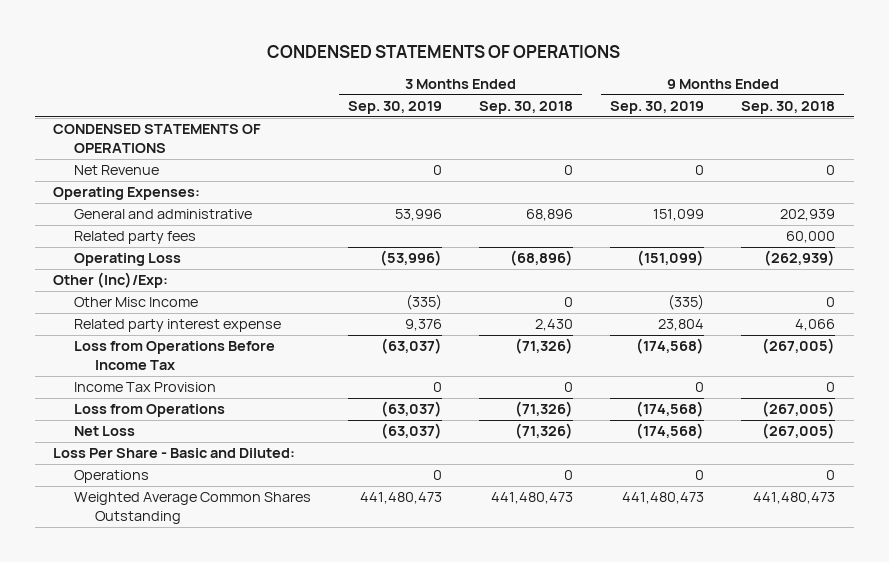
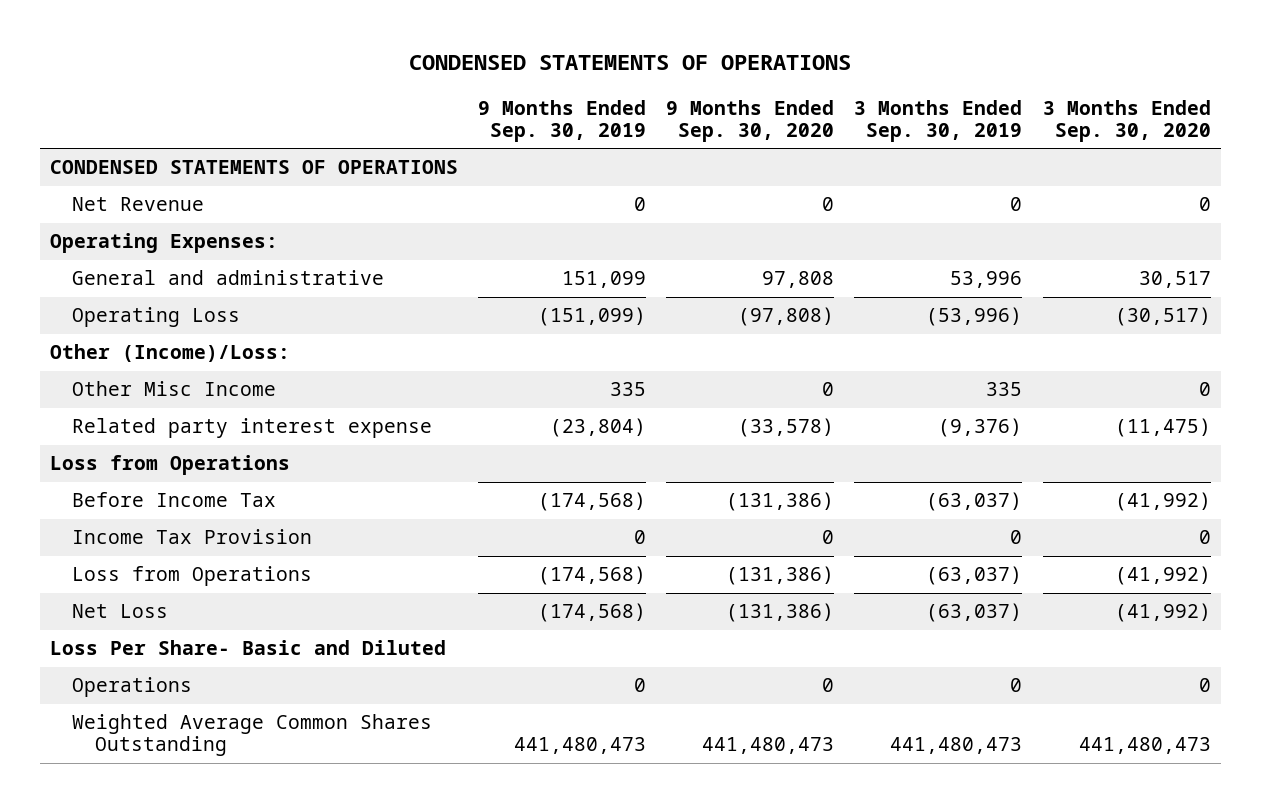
[479,100,574,114] Sep. 30, 2018 -> none
[741,100,836,114] Sep. 30, 2018 -> none
none -> [666,99,835,142] 9 Months Ended Sep. 30, 2020
none -> [1042,99,1211,142] 3 Months Ended Sep. 30, 2020
[74,231,197,245] Related party fees -> none
[53,272,169,289] Other (Inc)/Exp: -> [50,344,291,363] Other (Income)/Loss:
[406,294,443,311] (335) -> [986,382,1023,397] 335
[668,294,705,311] (335) -> [610,382,647,397] 335
[405,319,443,332] 9,376 -> [938,418,1023,438] (9,376)
[658,319,705,332] 23,804 -> [550,418,647,438] (23,804)
none -> [50,455,291,476] Loss from Operations
[74,341,276,370] Loss from Operations Before Income Tax -> [72,492,277,508] Before Income Tax
[53,448,296,459] Loss Per Share - Basic and Diluted: -> [50,640,447,656] Loss Per Share- Basic and Diluted

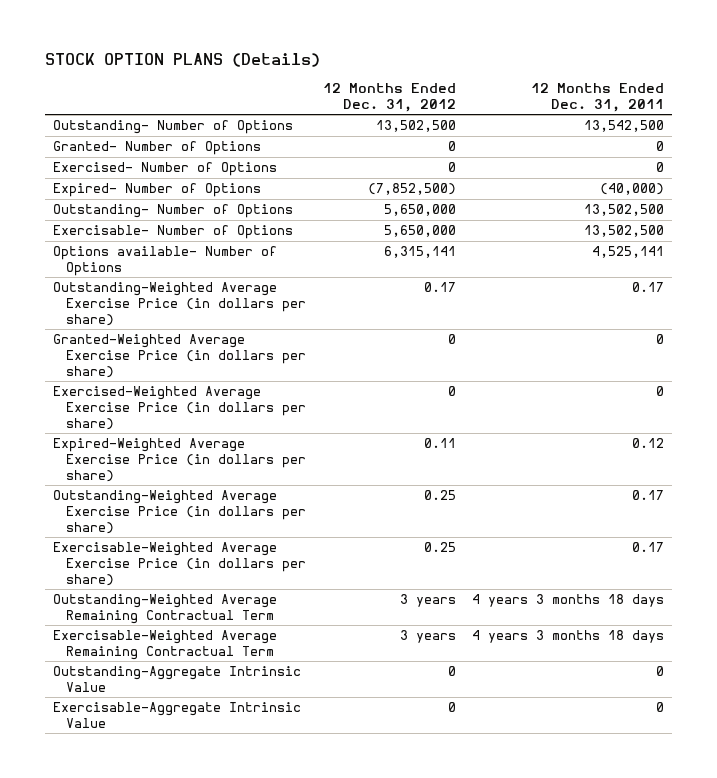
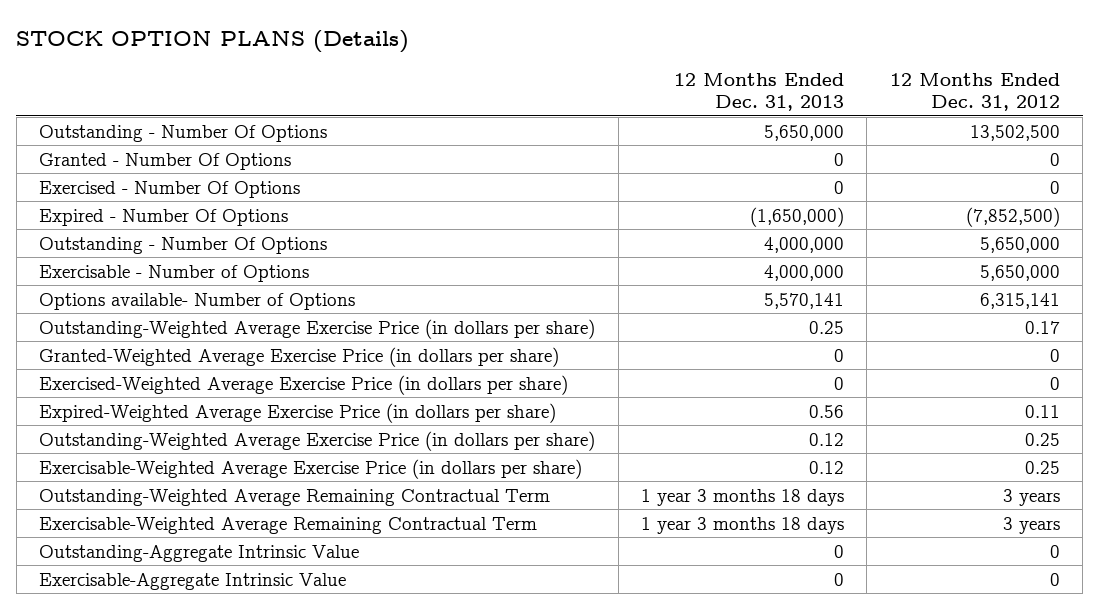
[531,83,665,112] 12 Months Ended Dec. 31, 2011 -> none
none -> [674,72,845,112] 12 Months Ended Dec. 31, 2013
[53,120,294,135] Outstanding- Number of Options -> [39,124,328,142] Outstanding - Number Of Options
[53,141,262,156] Granted- Number of Options -> [39,152,292,170] Granted - Number Of Options
[53,162,278,177] Exercised- Number of Options -> [39,180,301,198] Exercised - Number Of Options
[53,183,262,198] Expired- Number of Options -> [39,208,289,226] Expired - Number Of Options
[53,204,294,219] Outstanding- Number of Options -> [39,236,328,254] Outstanding - Number Of Options
[53,225,294,240] Exercisable- Number of Options -> [39,264,310,282] Exercisable - Number of Options

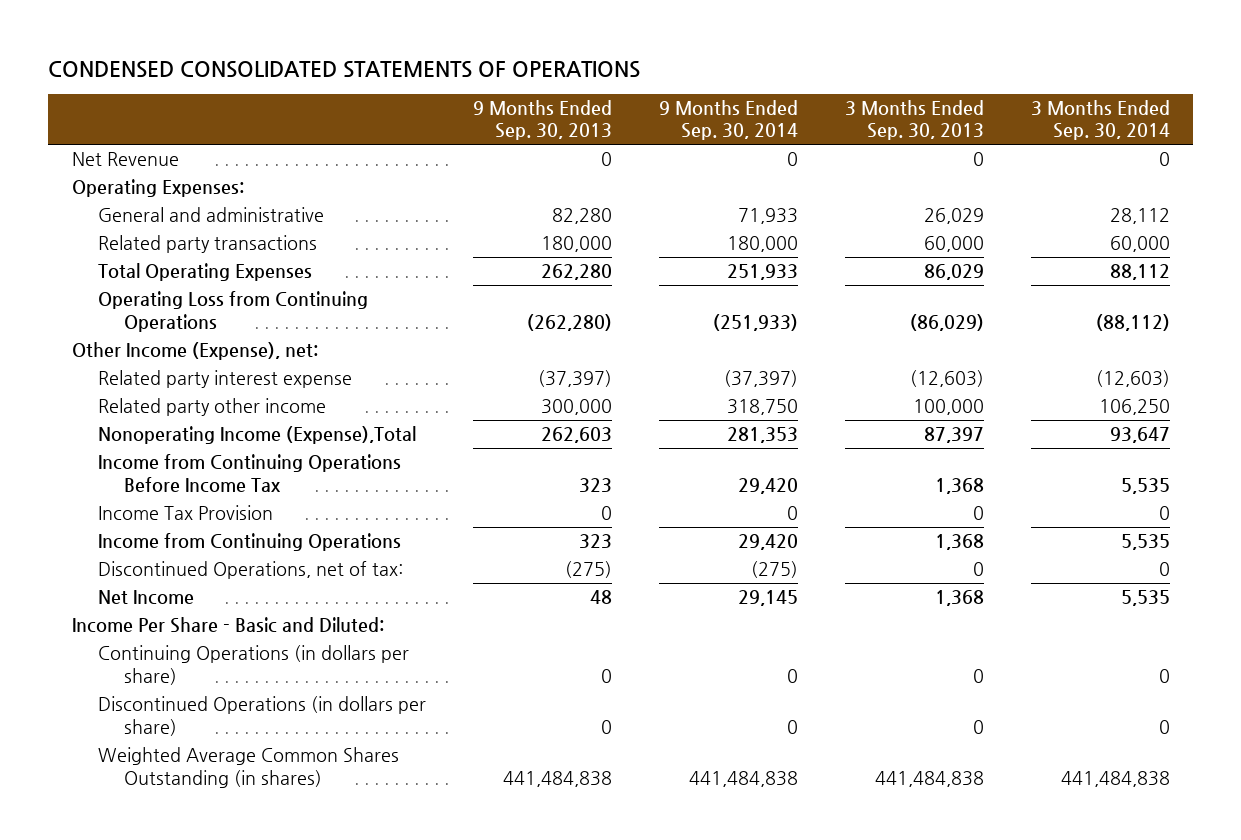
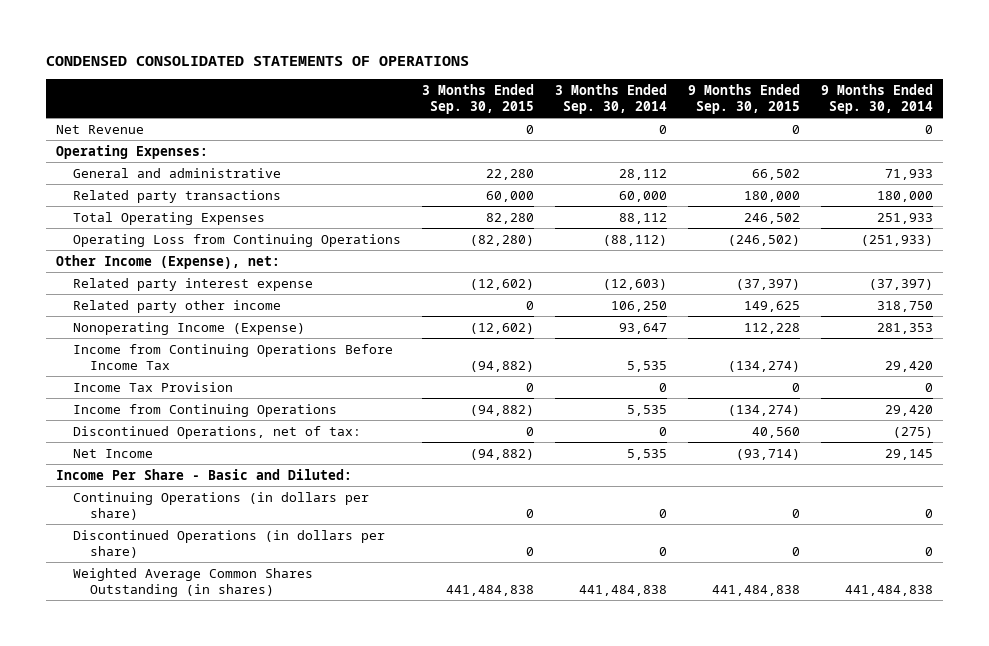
[472,99,612,141] 9 Months Ended Sep. 30, 2013 -> none
[844,99,984,141] 3 Months Ended Sep. 30, 2013 -> none
none -> [421,83,534,115] 3 Months Ended Sep. 30, 2015
none -> [687,83,800,115] 9 Months Ended Sep. 30, 2015
[97,426,416,445] Nonoperating Income (Expense),Total -> [72,321,305,335] Nonoperating Income (Expense)

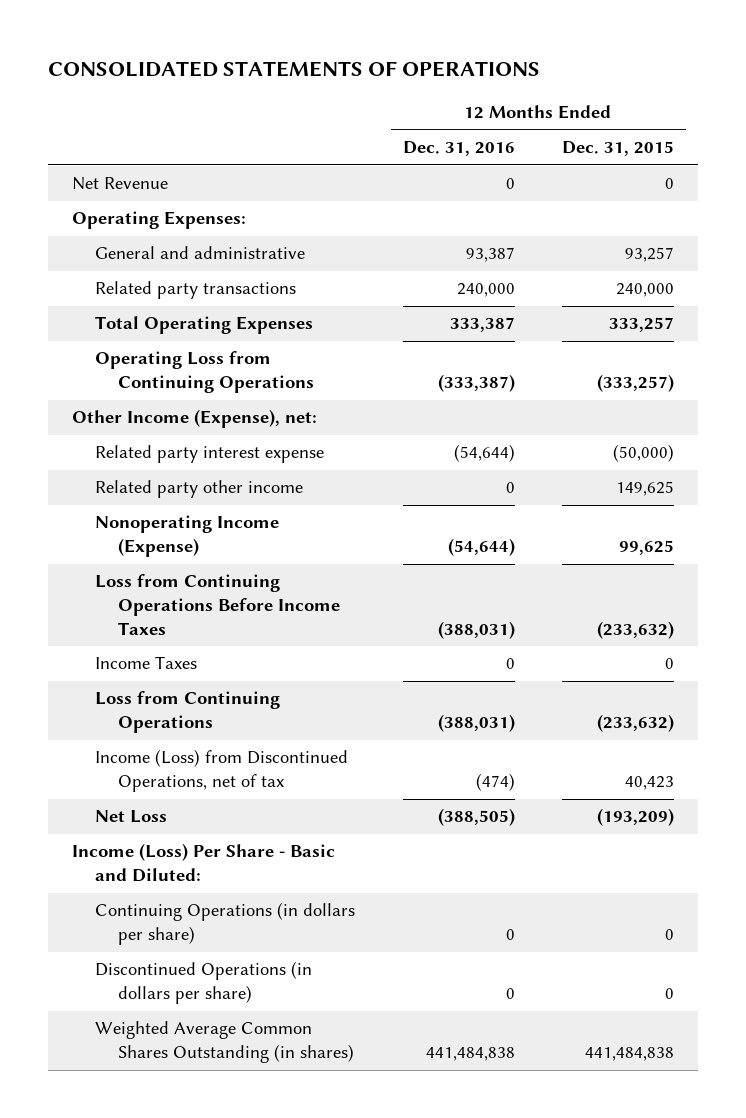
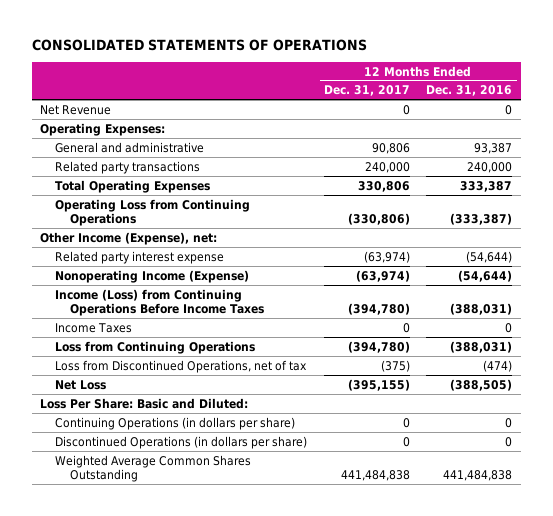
[562,141,675,157] Dec. 31, 2015 -> none
none -> [323,85,410,97] Dec. 31, 2017
[94,480,303,499] Related party other income -> none
[94,574,340,635] Loss from Continuing Operations Before Income Taxes -> [55,288,265,316] Income (Loss) from Continuing Operations Before Income Taxes
[94,749,348,793] Income (Loss) from Discontinued Operations, net of tax -> [55,359,308,373] Loss from Discontinued Operations, net of tax
[71,843,335,883] Income (Loss) Per Share - Basic and Diluted: -> [40,397,249,409] Loss Per Share: Basic and Diluted:
[94,1021,354,1064] Weighted Average Common Shares Outstanding (in shares) -> [55,454,252,482] Weighted Average Common Shares Outstanding

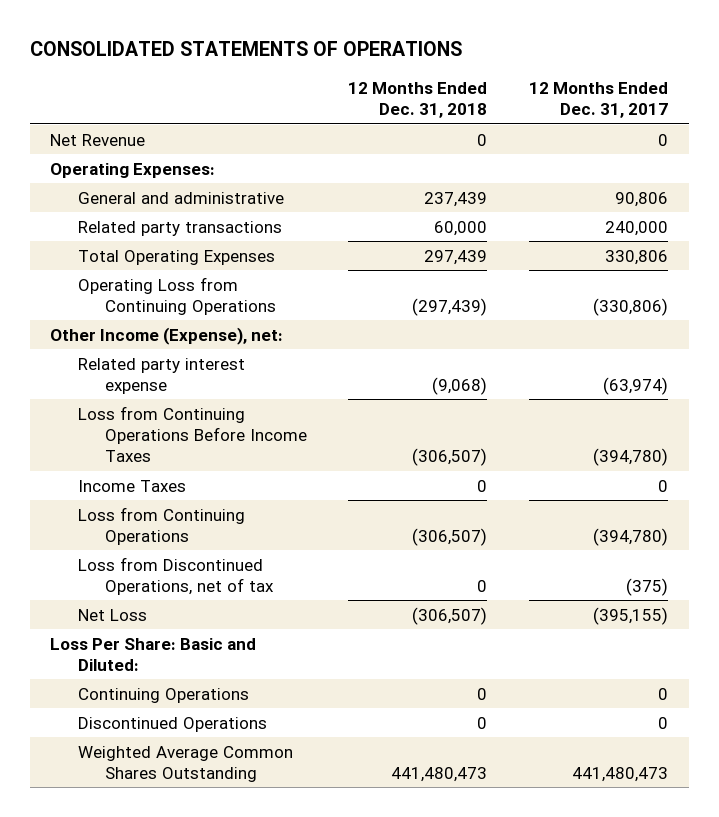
[426,85,513,97] Dec. 31, 2016 -> none
none -> [348,82,488,119] 12 Months Ended Dec. 31, 2018
[55,269,250,283] Nonoperating Income (Expense) -> none
[55,288,265,316] Income (Loss) from Continuing Operations Before Income Taxes -> [77,405,307,463] Loss from Continuing Operations Before Income Taxes
[55,416,296,430] Continuing Operations (in dollars per share) -> [77,687,249,703] Continuing Operations
[55,435,308,449] Discontinued Operations (in dollars per share) -> [77,716,267,732] Discontinued Operations
[340,469,410,481] 441,484,838 -> [572,766,669,782] 441,480,473

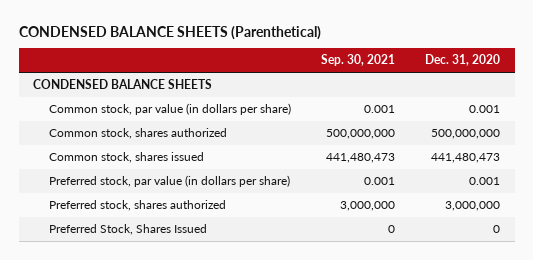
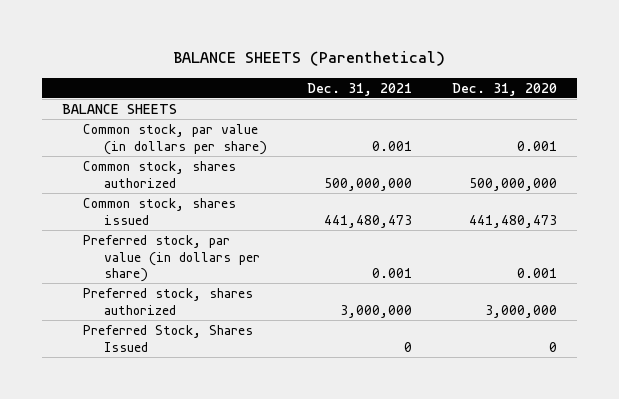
[18,25,321,40] CONDENSED BALANCE SHEETS (Parenthetical) -> [173,51,446,67] BALANCE SHEETS (Parenthetical)
[321,54,396,67] Sep. 30, 2021 -> none
none -> [307,82,413,96] Dec. 31, 2021
[33,79,213,90] CONDENSED BALANCE SHEETS -> [61,104,177,115] BALANCE SHEETS

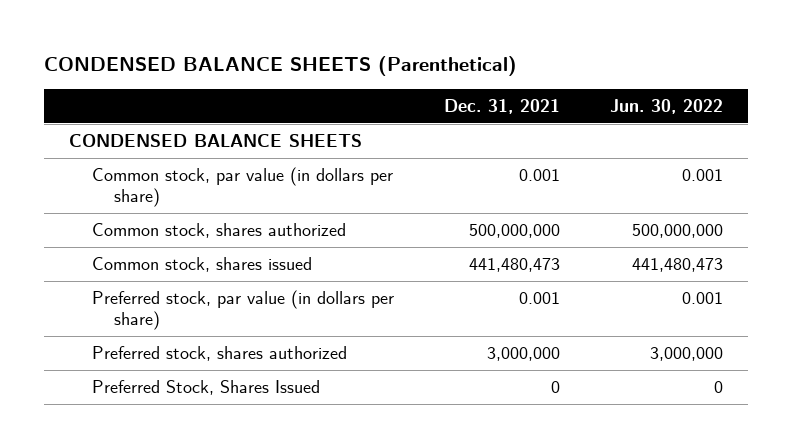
[173,51,446,67] BALANCE SHEETS (Parenthetical) -> [44,56,518,77] CONDENSED BALANCE SHEETS (Parenthetical)
[452,82,558,96] Dec. 31, 2020 -> none
none -> [610,99,724,115] Jun. 30, 2022
[61,104,177,115] BALANCE SHEETS -> [69,134,363,148] CONDENSED BALANCE SHEETS

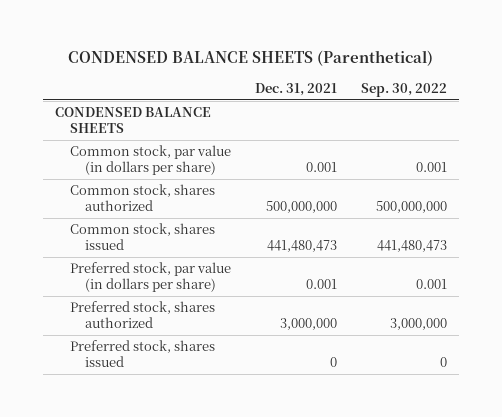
[610,99,724,115] Jun. 30, 2022 -> none
none -> [360,82,447,97] Sep. 30, 2022
[91,380,320,396] Preferred Stock, Shares Issued -> [69,340,215,367] Preferred stock, shares issued

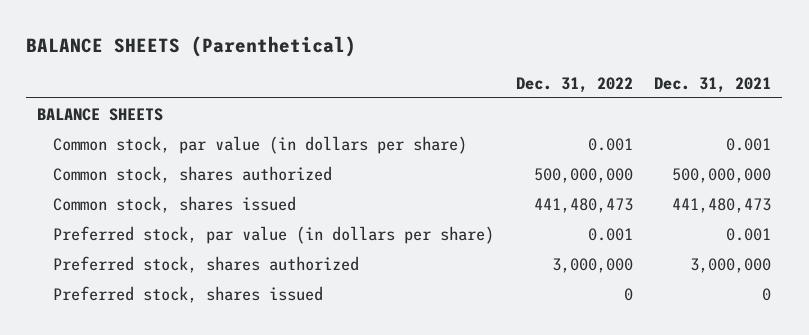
[68,50,434,67] CONDENSED BALANCE SHEETS (Parenthetical) -> [26,35,357,57] BALANCE SHEETS (Parenthetical)
[360,82,447,97] Sep. 30, 2022 -> none
none -> [515,76,633,93] Dec. 31, 2022
[55,107,212,133] CONDENSED BALANCE SHEETS -> [37,107,164,121] BALANCE SHEETS

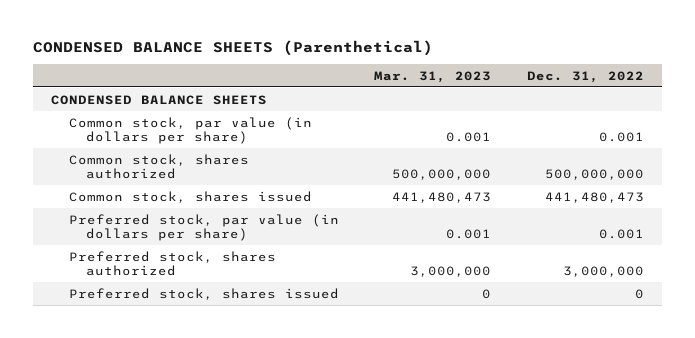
[26,35,357,57] BALANCE SHEETS (Parenthetical) -> [33,39,434,56] CONDENSED BALANCE SHEETS (Parenthetical)
[654,76,772,93] Dec. 31, 2021 -> none
none -> [374,70,492,83] Mar. 31, 2023
[37,107,164,121] BALANCE SHEETS -> [51,94,268,105] CONDENSED BALANCE SHEETS

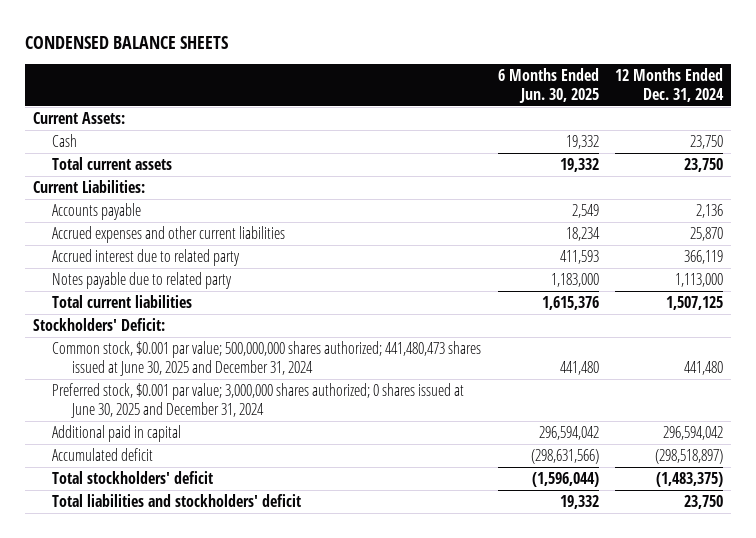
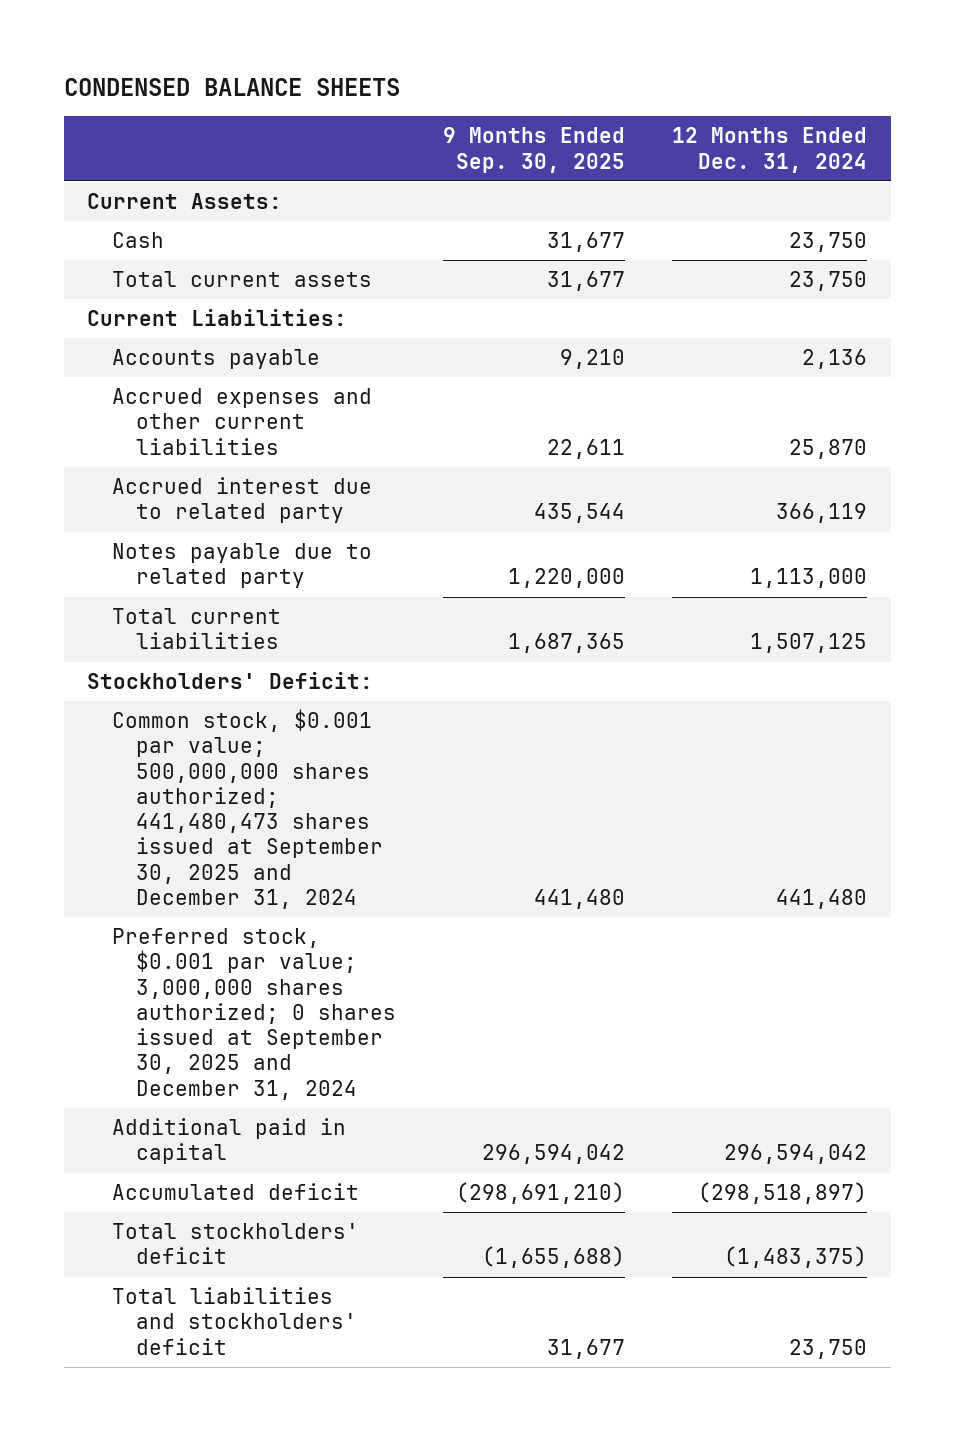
[497,67,599,103] 6 Months Ended Jun. 30, 2025 -> none
none -> [442,127,625,173] 9 Months Ended Sep. 30, 2025
[52,340,482,376] Common stock, $0.001 par value; 500,000,000 shares authorized; 441,480,473 shares issued at June 30, 2025 and December 31, 2024 -> [111,709,383,909] Common stock, $0.001 par value; 500,000,000 shares authorized; 441,480,473 shares issued at September 30, 2025 and December 31, 2024
[52,382,465,418] Preferred stock, $0.001 par value; 3,000,000 shares authorized; 0 shares issued at June 30, 2025 and December 31, 2024 -> [111,928,396,1100] Preferred stock, $0.001 par value; 3,000,000 shares authorized; 0 shares issued at September 30, 2025 and December 31, 2024

